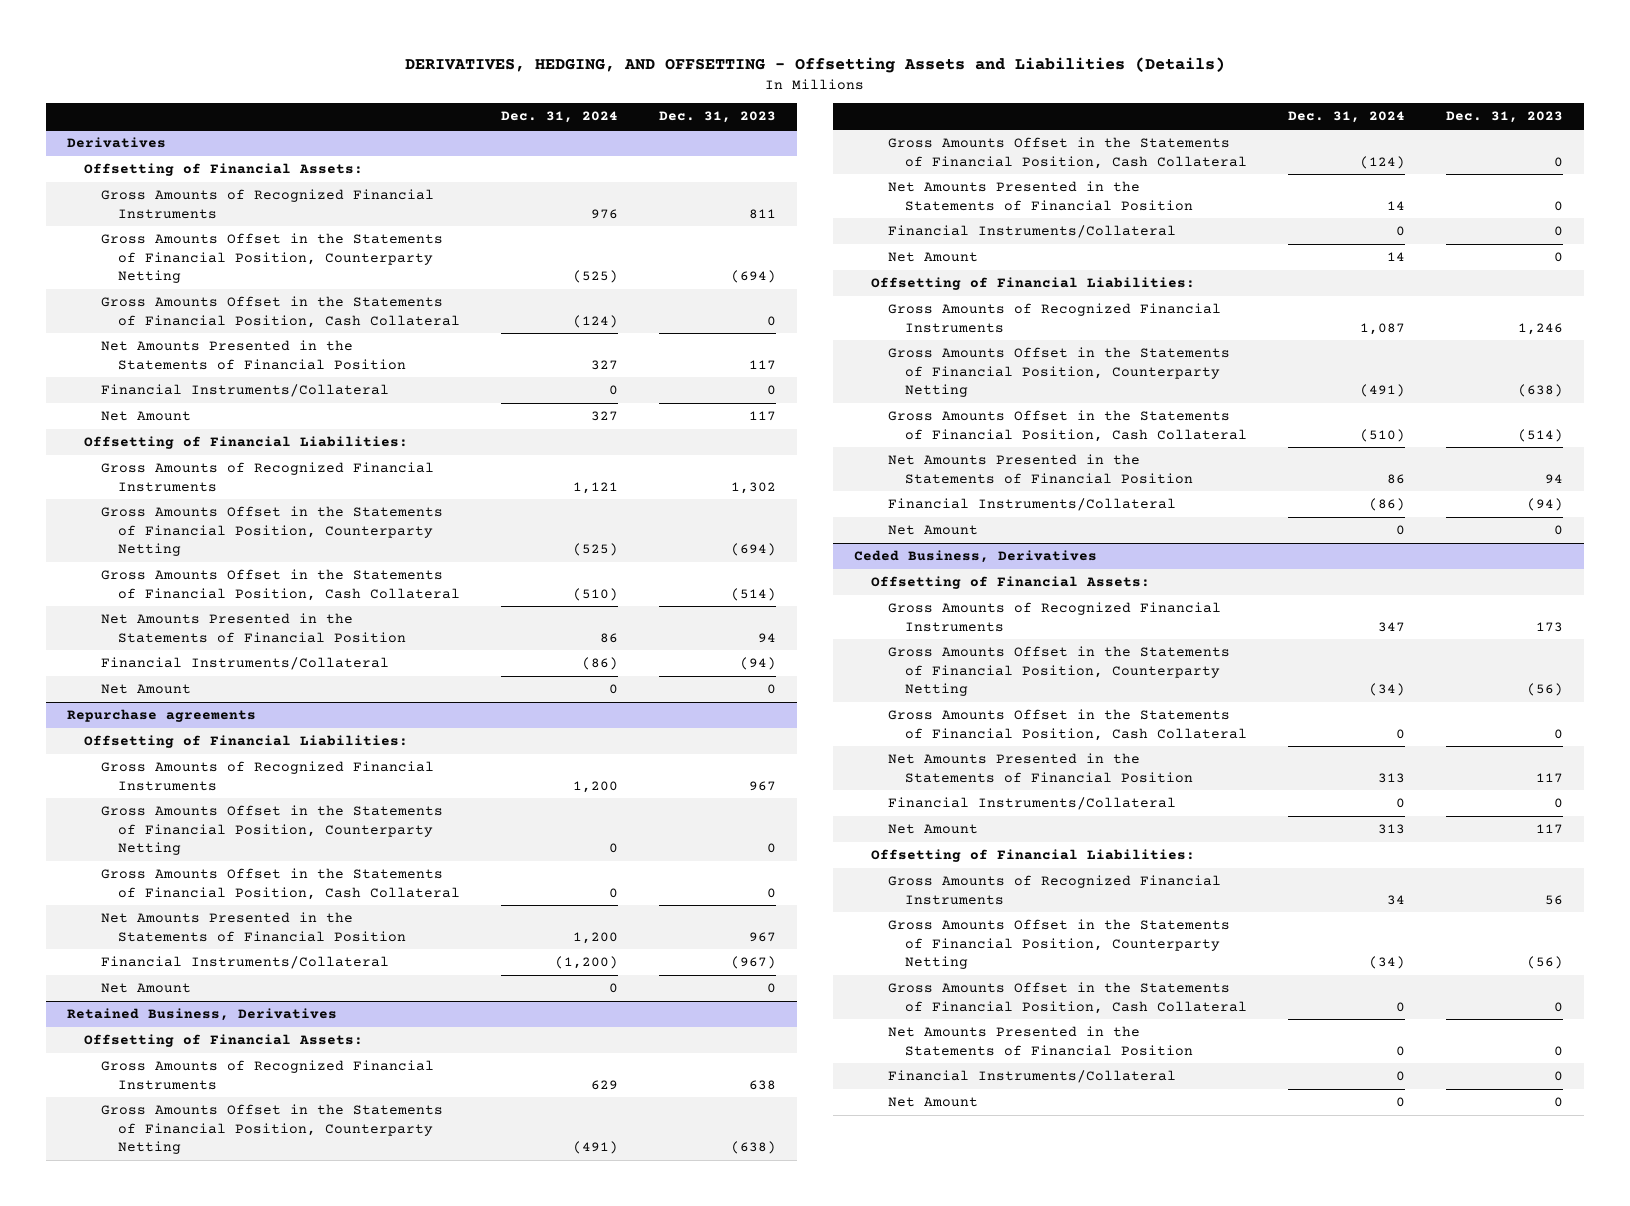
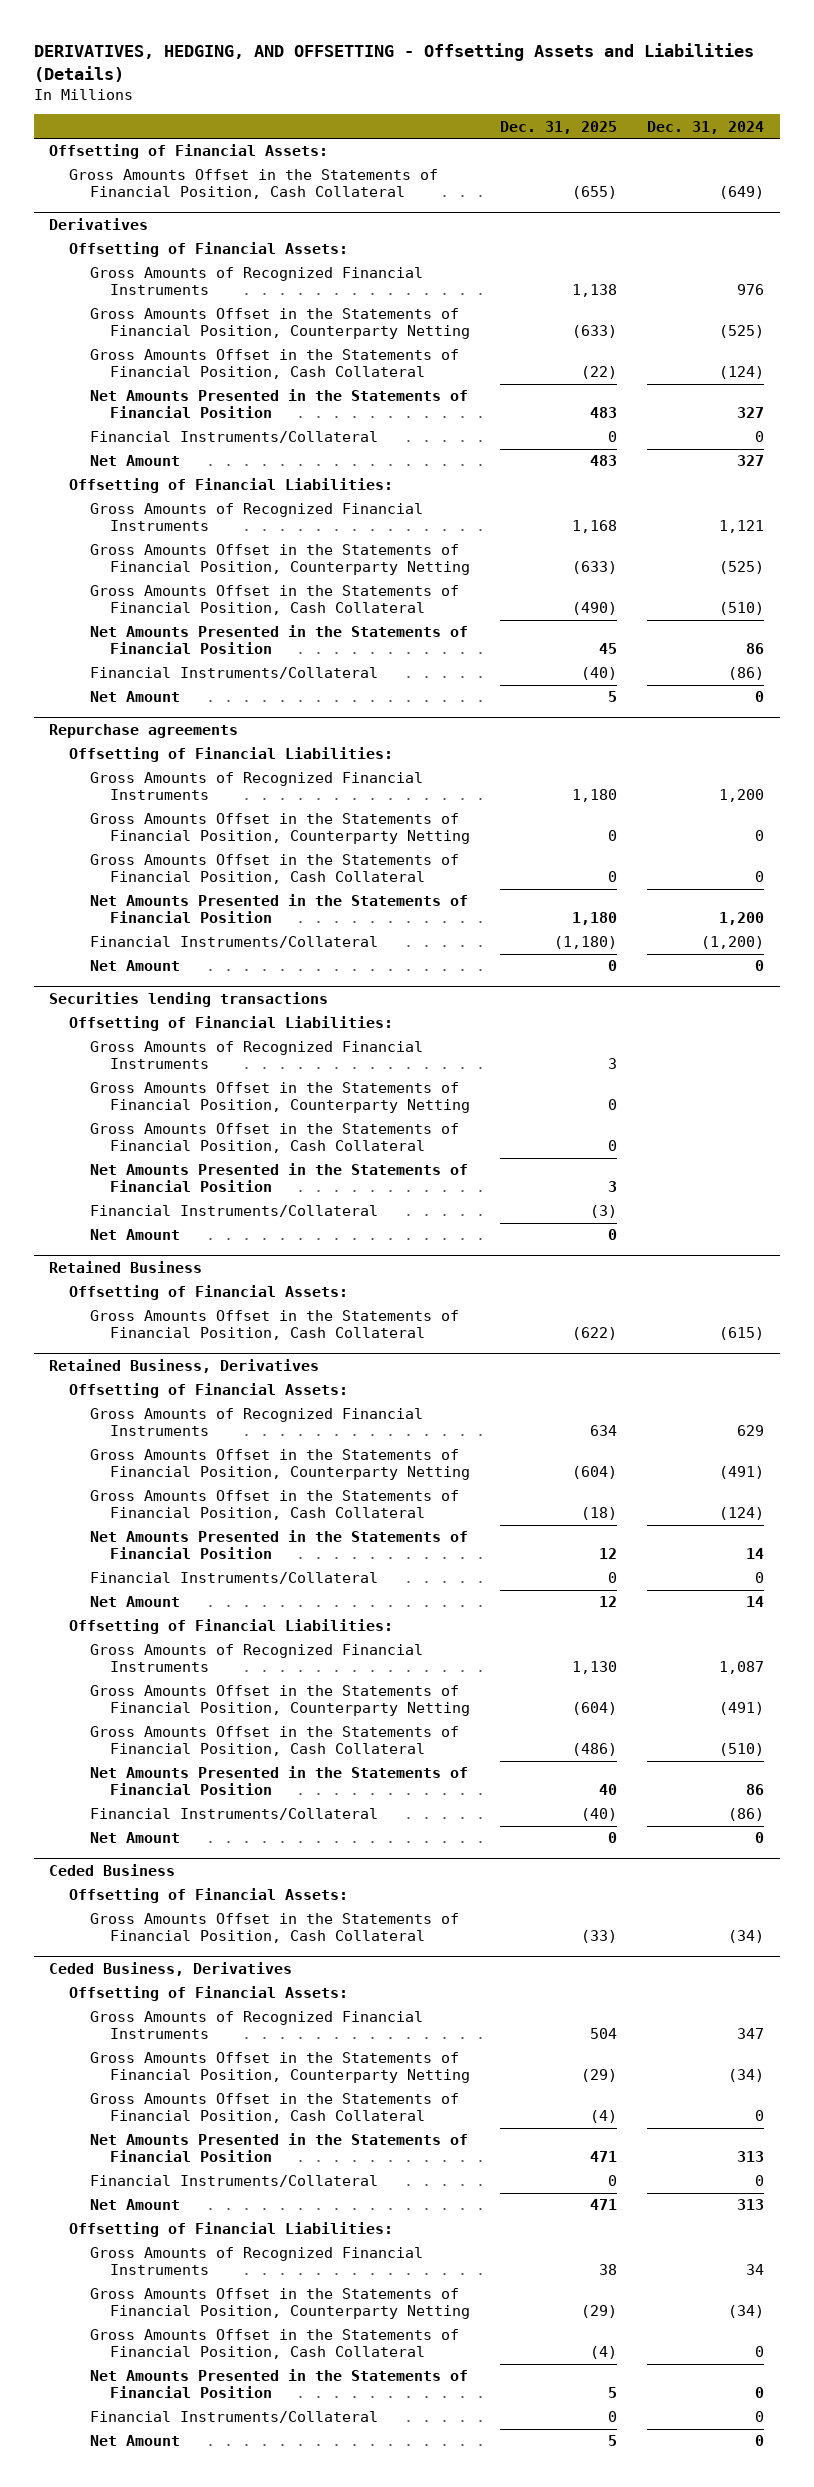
[659,111,777,124] Dec. 31, 2023 -> none
none -> [500,120,618,134] Dec. 31, 2025
none -> [49,144,329,160] Offsetting of Financial Assets:
none -> [69,169,439,200] Gross Amounts Offset in the Statements of Financial Position, Cash Collateral
none -> [49,991,329,1007] Securities lending transactions
none -> [69,1016,394,1032] Offsetting of Financial Liabilities:
none -> [89,1041,423,1070] Gross Amounts of Recognized Financial Instruments
none -> [89,1082,470,1114] Gross Amounts Offset in the Statements of Financial Position, Counterparty Netting
none -> [89,1123,459,1154] Gross Amounts Offset in the Statements of Financial Position, Cash Collateral
none -> [89,1163,468,1193] Net Amounts Presented in the Statements of Financial Position
none -> [89,1205,378,1218] Financial Instruments/Collateral
none -> [89,1229,180,1241] Net Amount
none -> [49,1260,203,1273] Retained Business
none -> [69,1285,349,1301] Offsetting of Financial Assets:
none -> [89,1310,459,1341] Gross Amounts Offset in the Statements of Financial Position, Cash Collateral
none -> [49,1863,176,1876] Ceded Business
none -> [69,1888,349,1904] Offsetting of Financial Assets:
none -> [89,1913,459,1944] Gross Amounts Offset in the Statements of Financial Position, Cash Collateral

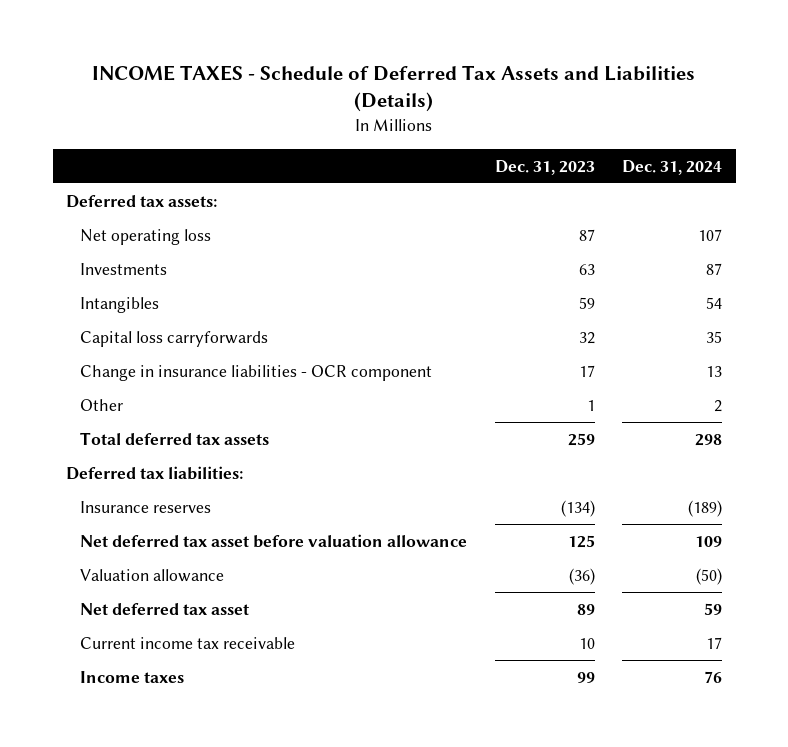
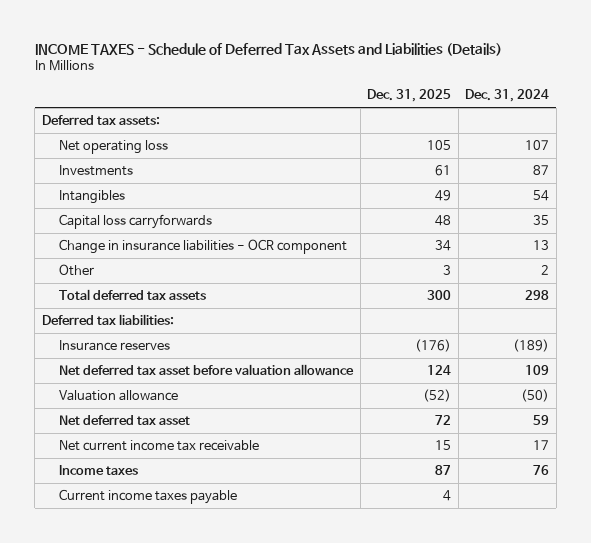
[494,159,595,175] Dec. 31, 2023 -> none
none -> [367,89,452,103] Dec. 31, 2025
[80,636,296,649] Current income tax receivable -> [59,439,260,451] Net current income tax receivable
none -> [59,488,238,504] Current income taxes payable

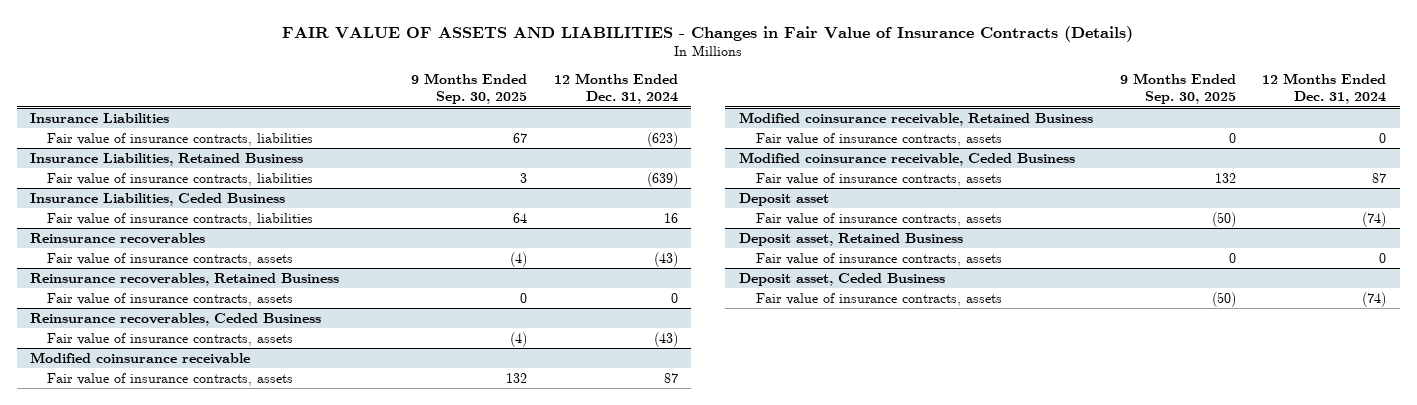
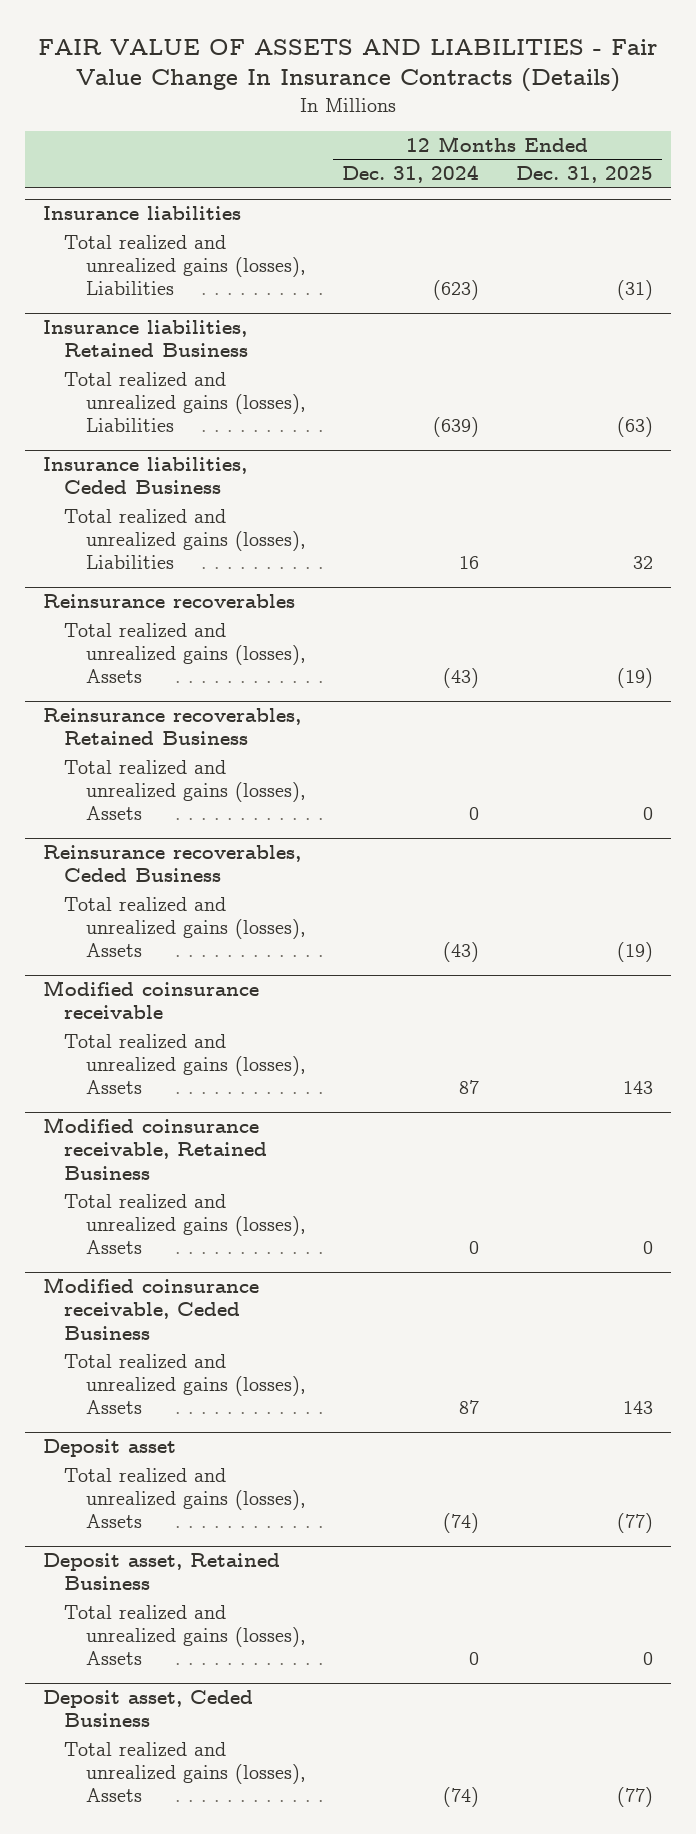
[282,25,1134,42] FAIR VALUE OF ASSETS AND LIABILITIES - Changes in Fair Value of Insurance Contracts (Details) -> [38,39,658,93] FAIR VALUE OF ASSETS AND LIABILITIES - Fair Value Change In Insurance Contracts (Details)
[411,73,528,105] 9 Months Ended Sep. 30, 2025 -> none
none -> [515,165,653,183] Dec. 31, 2025
[30,112,170,123] Insurance Liabilities -> [43,206,242,221] Insurance liabilities
[47,132,314,146] Fair value of insurance contracts, liabilities -> [64,234,306,296] Total realized and unrealized gains (losses), Liabilities
[30,152,304,166] Insurance Liabilities, Retained Business -> [43,320,249,358] Insurance liabilities, Retained Business
[47,172,314,186] Fair value of insurance contracts, liabilities -> [64,371,306,433] Total realized and unrealized gains (losses), Liabilities
[30,192,286,206] Insurance Liabilities, Ceded Business -> [43,457,248,495] Insurance liabilities, Ceded Business
[47,212,314,226] Fair value of insurance contracts, liabilities -> [64,508,306,570] Total realized and unrealized gains (losses), Liabilities
[47,252,294,266] Fair value of insurance contracts, assets -> [64,622,306,684] Total realized and unrealized gains (losses), Assets
[47,292,294,306] Fair value of insurance contracts, assets -> [64,759,306,821] Total realized and unrealized gains (losses), Assets
[47,332,294,346] Fair value of insurance contracts, assets -> [64,896,306,958] Total realized and unrealized gains (losses), Assets
[47,372,294,386] Fair value of insurance contracts, assets -> [64,1033,306,1095] Total realized and unrealized gains (losses), Assets
[755,132,1002,146] Fair value of insurance contracts, assets -> [64,1193,306,1255] Total realized and unrealized gains (losses), Assets
[755,172,1002,186] Fair value of insurance contracts, assets -> [64,1353,306,1415] Total realized and unrealized gains (losses), Assets
[755,212,1002,226] Fair value of insurance contracts, assets -> [64,1467,306,1529] Total realized and unrealized gains (losses), Assets
[755,252,1002,266] Fair value of insurance contracts, assets -> [64,1604,306,1666] Total realized and unrealized gains (losses), Assets
[755,292,1002,306] Fair value of insurance contracts, assets -> [64,1741,306,1803] Total realized and unrealized gains (losses), Assets

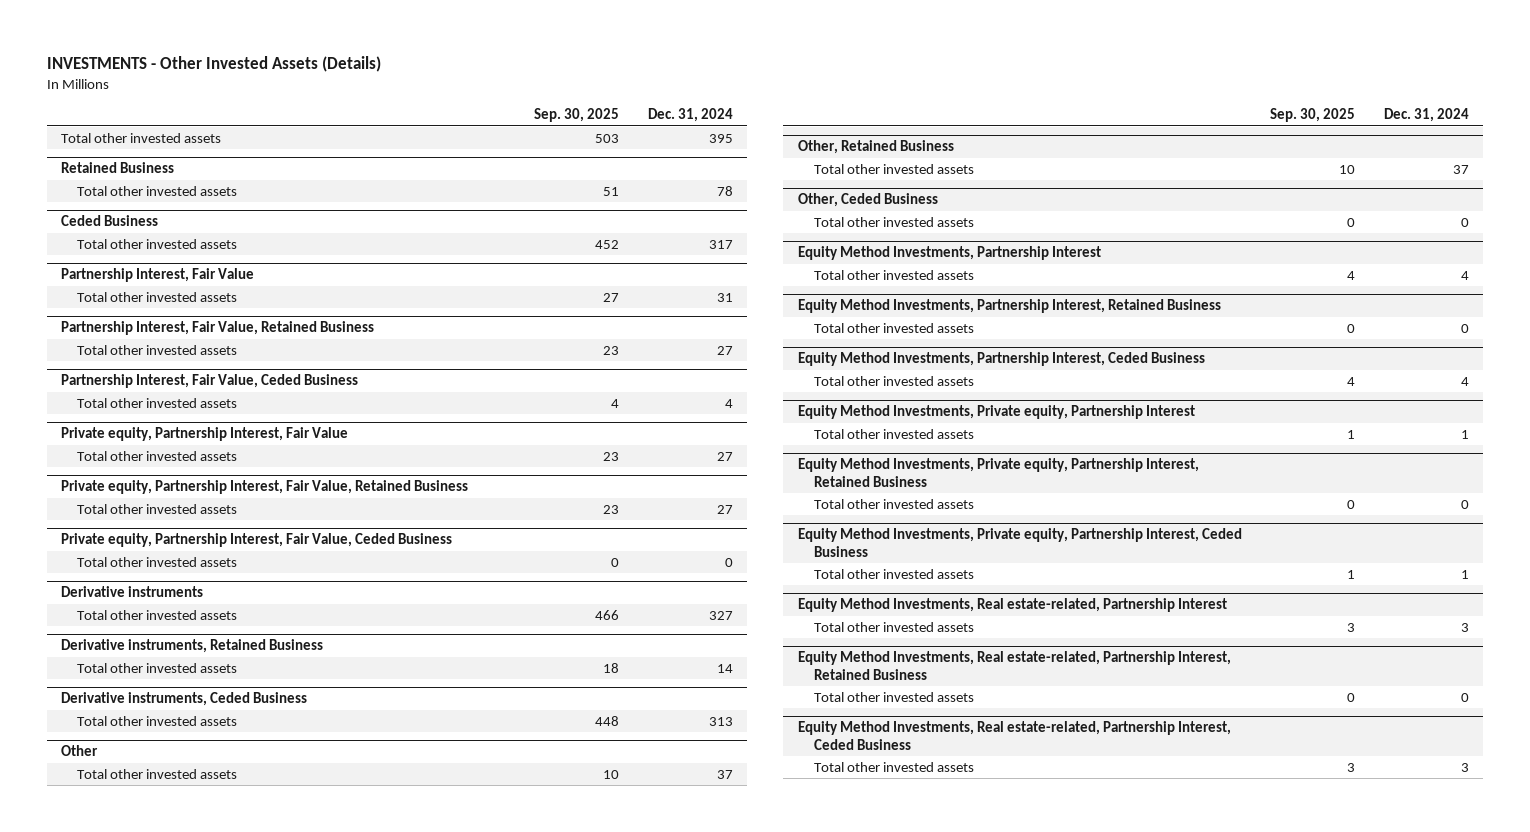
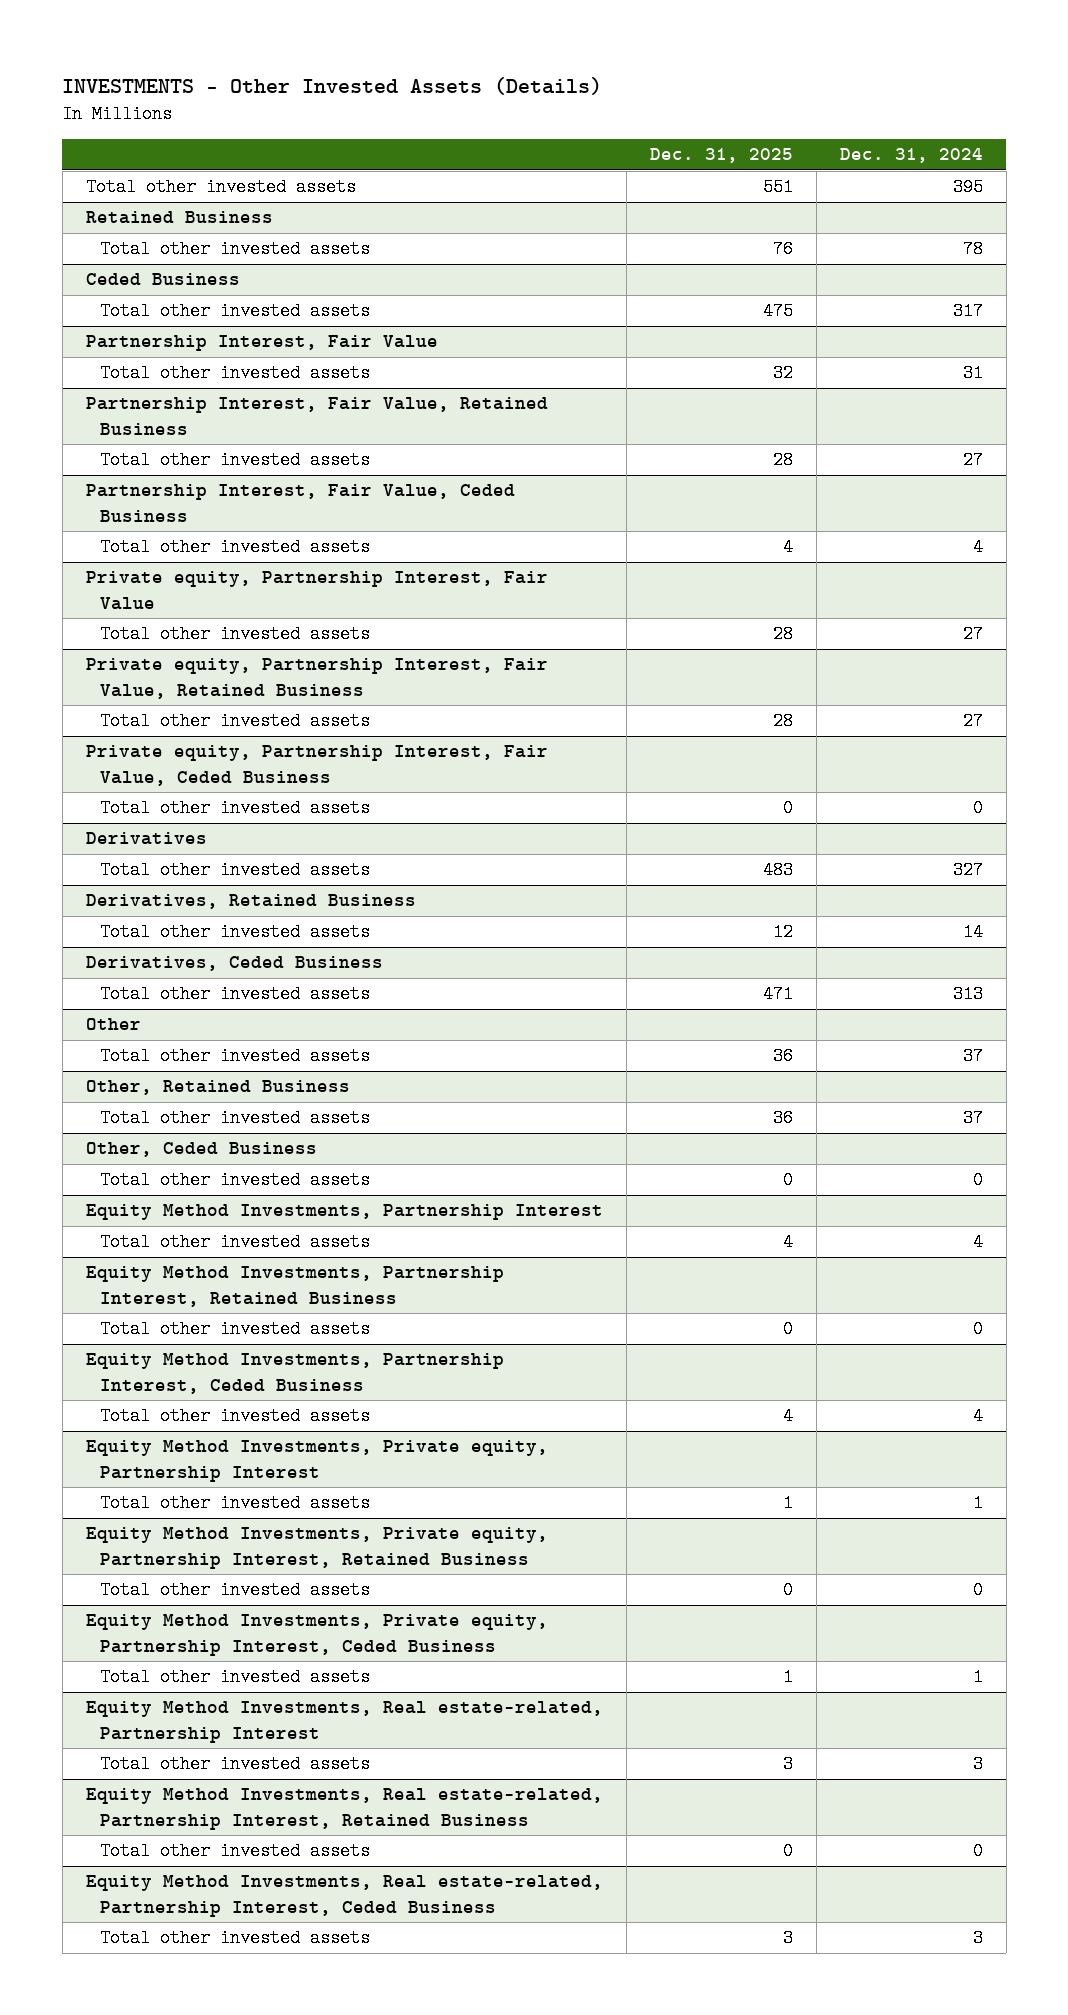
[533,108,619,123] Sep. 30, 2025 -> none
none -> [649,148,793,164] Dec. 31, 2025
[61,586,204,598] Derivative instruments -> [85,832,207,846] Derivatives
[61,639,324,654] Derivative instruments, Retained Business -> none
none -> [85,894,416,910] Derivatives, Retained Business
[61,692,308,707] Derivative instruments, Ceded Business -> none
none -> [85,956,383,972] Derivatives, Ceded Business

